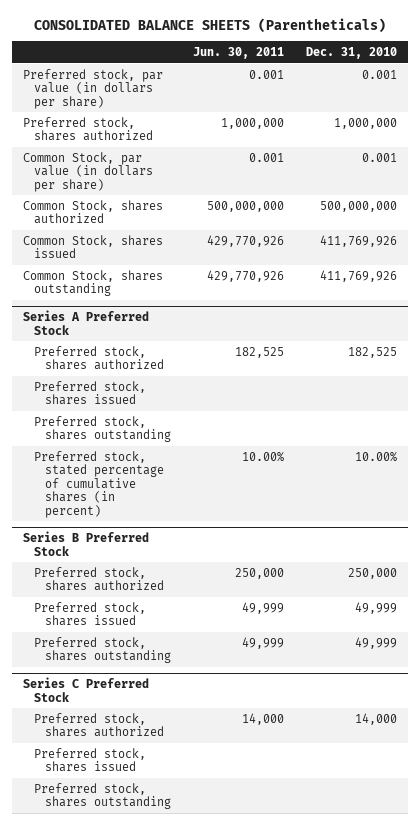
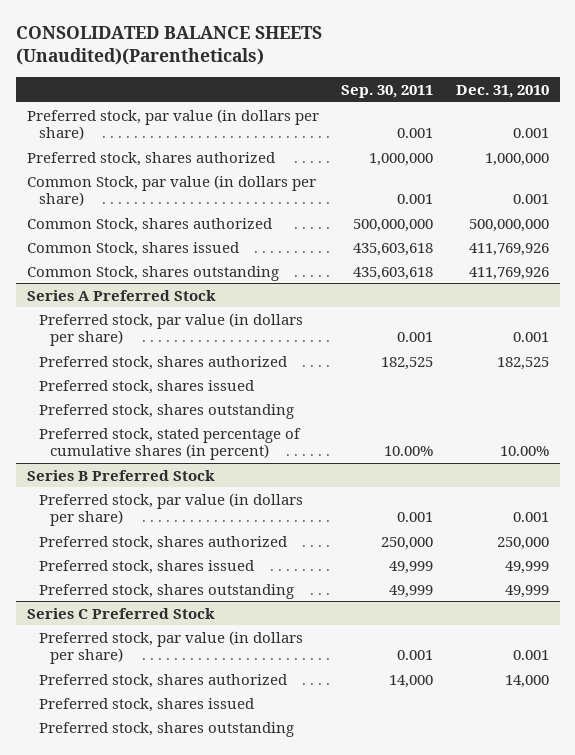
[34,17,387,33] CONSOLIDATED BALANCE SHEETS (Parentheticals) -> [15,25,322,66] CONSOLIDATED BALANCE SHEETS (Unaudited)(Parentheticals)
[192,47,284,60] Jun. 30, 2011 -> none
none -> [341,84,434,98] Sep. 30, 2011
none -> [38,312,303,347] Preferred stock, par value (in dollars per share)
none -> [38,492,303,527] Preferred stock, par value (in dollars per share)
none -> [38,630,303,665] Preferred stock, par value (in dollars per share)

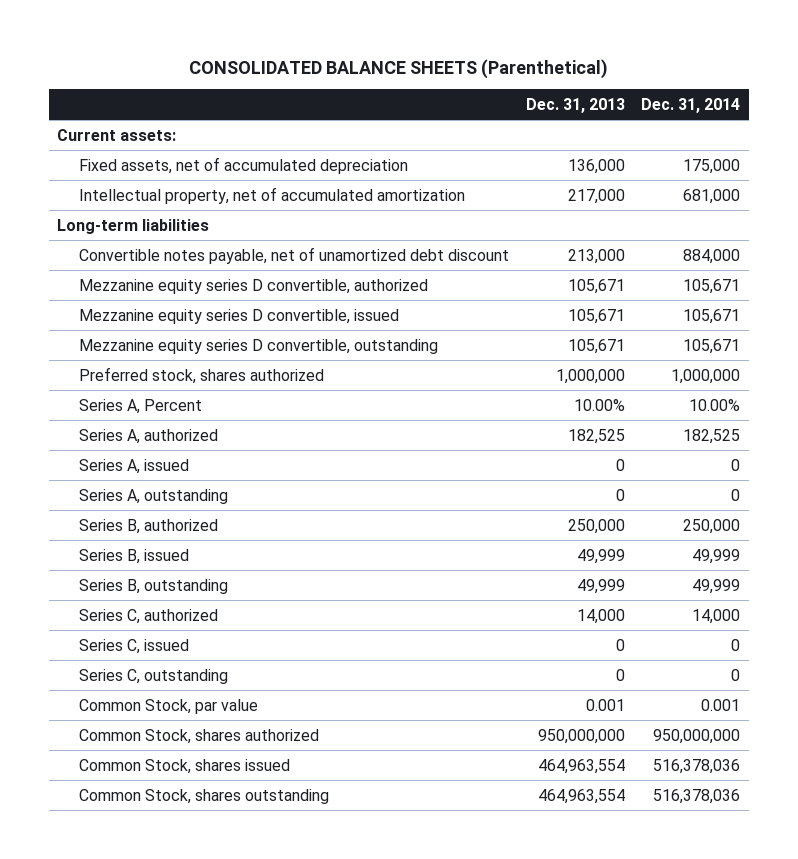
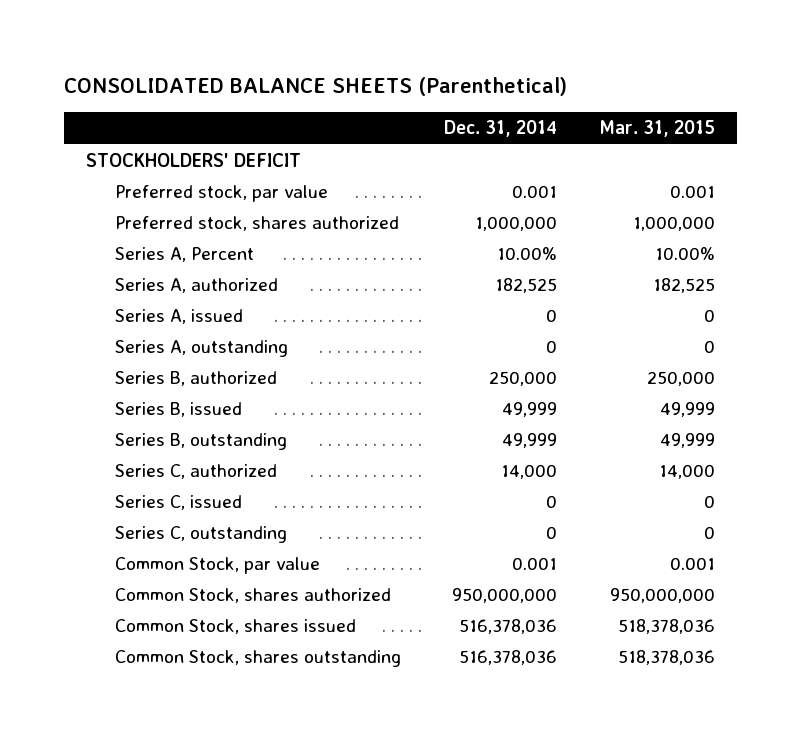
[525,97,625,113] Dec. 31, 2013 -> none
none -> [599,120,716,138] Mar. 31, 2015
[57,128,177,141] Current assets: -> none
[79,156,409,174] Fixed assets, net of accumulated depreciation -> none
[79,186,466,204] Intellectual property, net of accumulated amortization -> none
[57,218,210,234] Long-term liabilities -> none
[79,246,510,264] Convertible notes payable, net of unamortized debt discount -> none
[79,278,429,294] Mezzanine equity series D convertible, authorized -> none
[79,308,400,324] Mezzanine equity series D convertible, issued -> none
[79,338,439,354] Mezzanine equity series D convertible, outstanding -> none
none -> [85,153,301,168] STOCKHOLDERS' DEFICIT
none -> [114,185,328,203] Preferred stock, par value

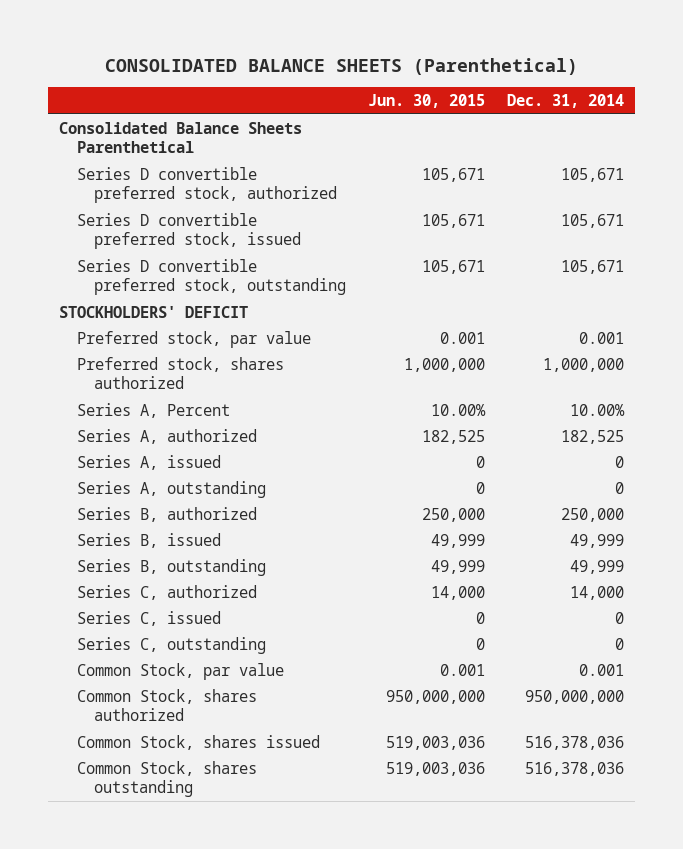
[599,120,716,138] Mar. 31, 2015 -> none
none -> [368,94,486,109] Jun. 30, 2015
none -> [58,121,302,154] Consolidated Balance Sheets Parenthetical
none -> [76,166,338,204] Series D convertible preferred stock, authorized
none -> [76,212,302,250] Series D convertible preferred stock, issued
none -> [76,258,347,296] Series D convertible preferred stock, outstanding

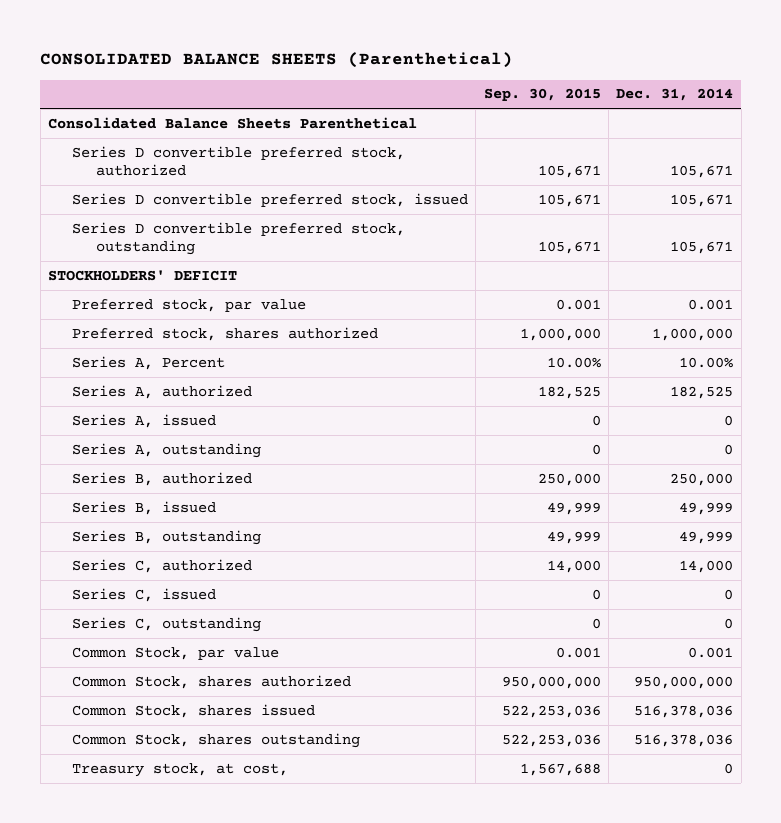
[368,94,486,109] Jun. 30, 2015 -> none
none -> [483,88,601,102] Sep. 30, 2015
none -> [71,762,288,777] Treasury stock, at cost,

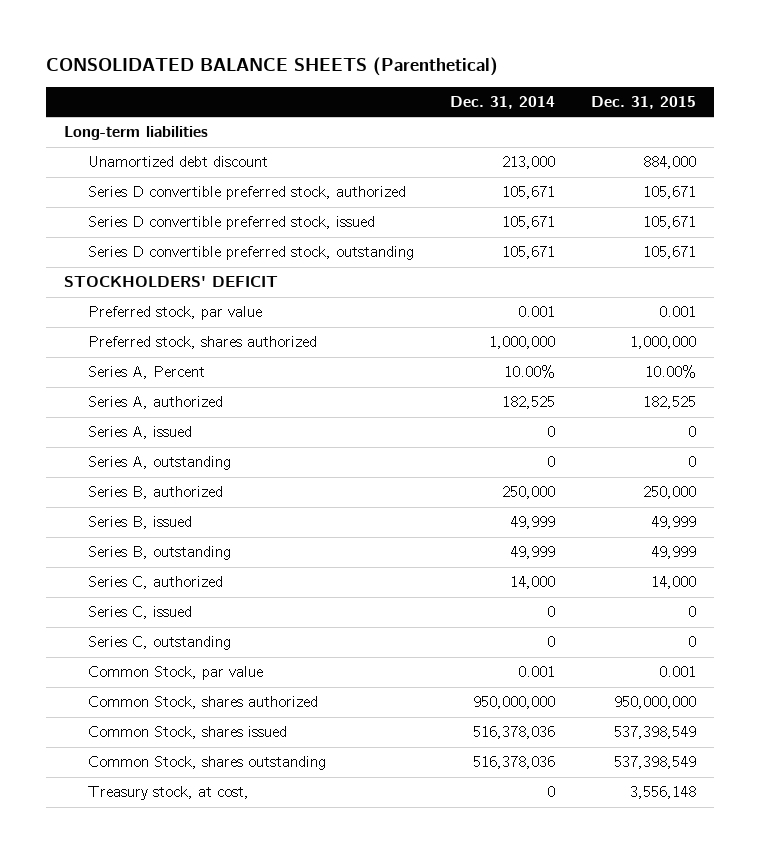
[483,88,601,102] Sep. 30, 2015 -> none
none -> [590,96,696,110] Dec. 31, 2015
[48,116,418,129] Consolidated Balance Sheets Parenthetical -> none
none -> [64,126,209,141] Long-term liabilities
none -> [87,156,268,168] Unamortized debt discount

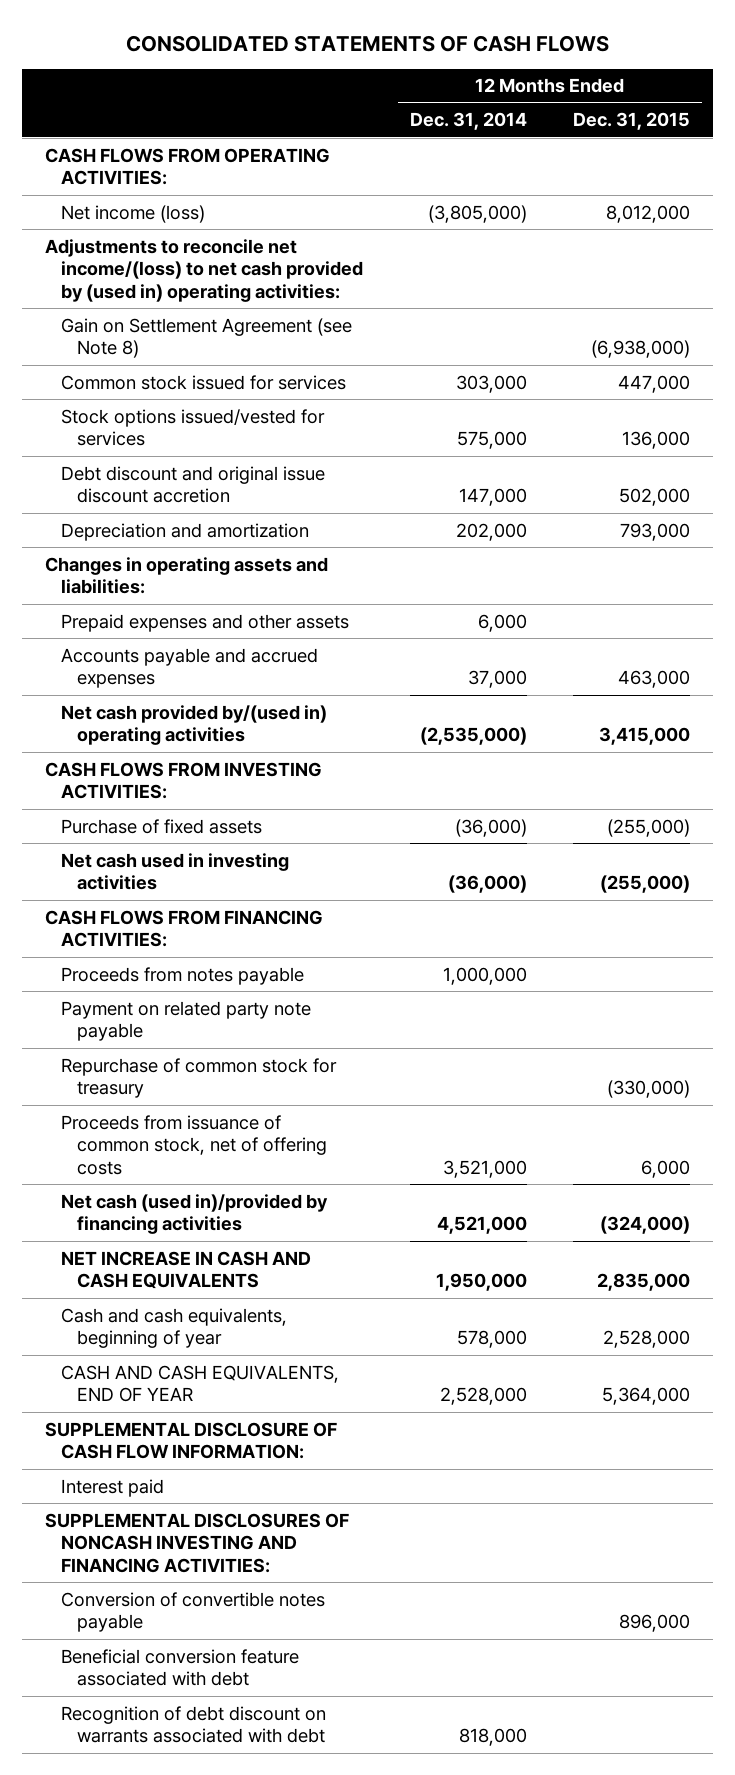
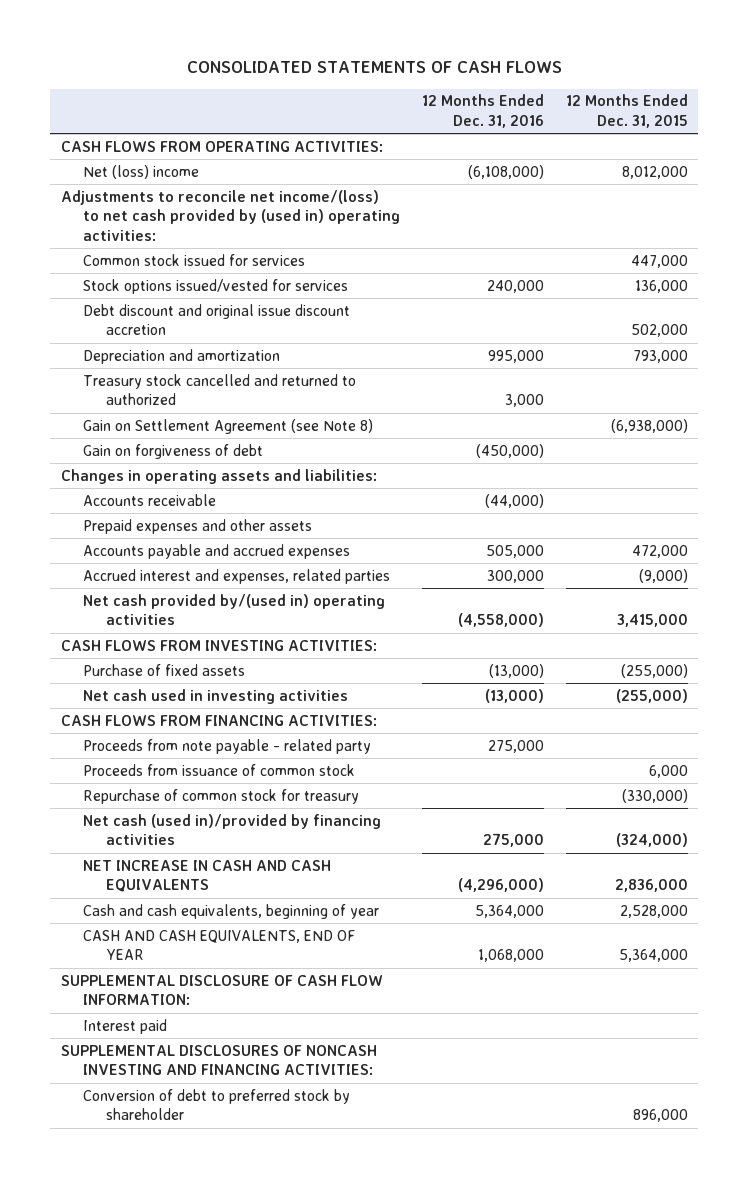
[409,112,527,131] Dec. 31, 2014 -> none
none -> [421,94,544,129] 12 Months Ended Dec. 31, 2016
[61,204,206,223] Net income (loss) -> [83,164,200,179] Net (loss) income
none -> [83,373,357,406] Treasury stock cancelled and returned to authorized
[61,317,353,359] Gain on Settlement Agreement (see Note 8) -> [83,418,374,434] Gain on Settlement Agreement (see Note 8)
none -> [83,443,264,459] Gain on forgiveness of debt
none -> [83,493,217,506] Accounts receivable
[618,670,691,689] 463,000 -> [631,544,688,558] 472,000
none -> [83,568,391,584] Accrued interest and expenses, related parties
[61,966,305,985] Proceeds from notes payable -> none
[61,1000,312,1042] Payment on related party note payable -> [83,738,372,754] Proceeds from note payable - related party
none -> [83,763,356,776] Proceeds from issuance of common stock
[61,1114,328,1175] Proceeds from issuance of common stock, net of offering costs -> none
[597,1273,691,1292] 2,835,000 -> [614,879,688,893] 2,836,000
[61,1648,300,1687] Beneficial conversion feature associated with debt -> none
[61,1705,327,1744] Recognition of debt discount on warrants associated with debt -> none
[61,1591,326,1633] Conversion of convertible notes payable -> [83,1088,351,1121] Conversion of debt to preferred stock by shareholder

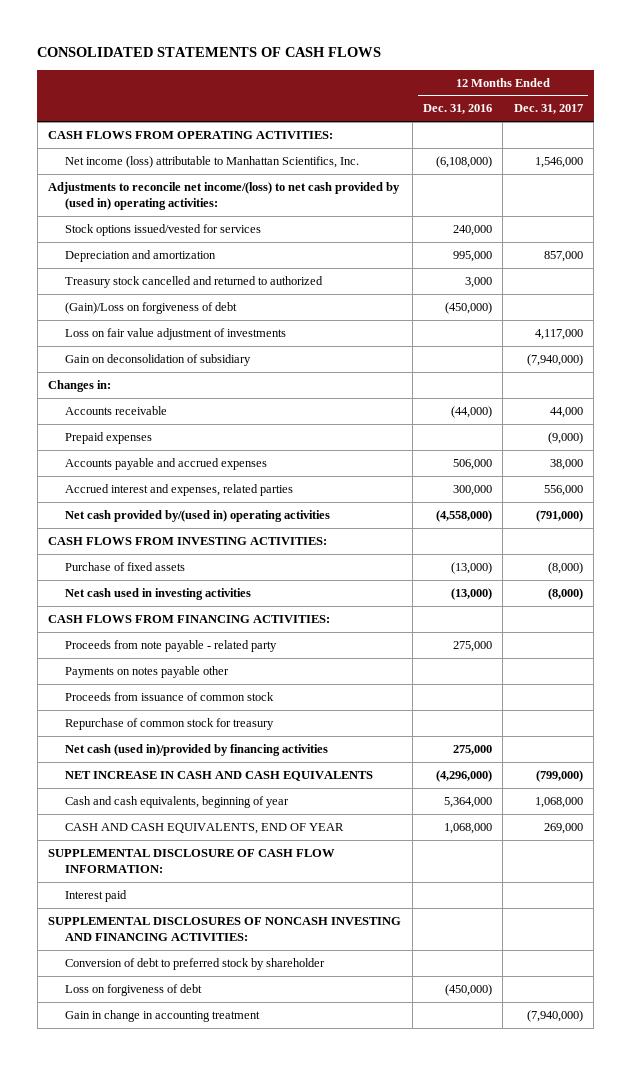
[565,94,688,129] 12 Months Ended Dec. 31, 2015 -> none
none -> [513,104,583,115] Dec. 31, 2017
[83,164,200,179] Net (loss) income -> [64,155,359,168] Net income (loss) attributable to Manhattan Scientifics, Inc.
[83,253,306,266] Common stock issued for services -> none
[83,303,351,336] Debt discount and original issue discount accretion -> none
[83,418,374,434] Gain on Settlement Agreement (see Note 8) -> none
[83,443,264,459] Gain on forgiveness of debt -> [64,301,237,314] (Gain)/Loss on forgiveness of debt
none -> [64,327,286,340] Loss on fair value adjustment of investments
none -> [64,353,251,366] Gain on deconsolidation of subsidiary
[60,468,377,484] Changes in operating assets and liabilities: -> [48,379,112,392] Changes in:
[83,518,313,534] Prepaid expenses and other assets -> none
none -> [64,431,152,444] Prepaid expenses
[485,544,544,558] 505,000 -> [453,458,493,470] 506,000
none -> [64,665,229,678] Payments on notes payable other
none -> [64,983,202,996] Loss on forgiveness of debt
none -> [64,1009,260,1022] Gain in change in accounting treatment

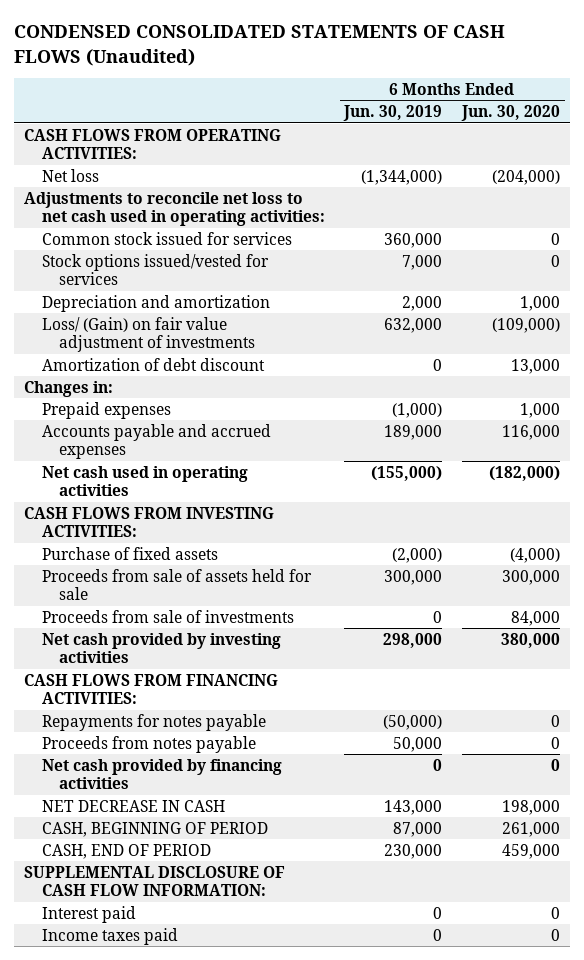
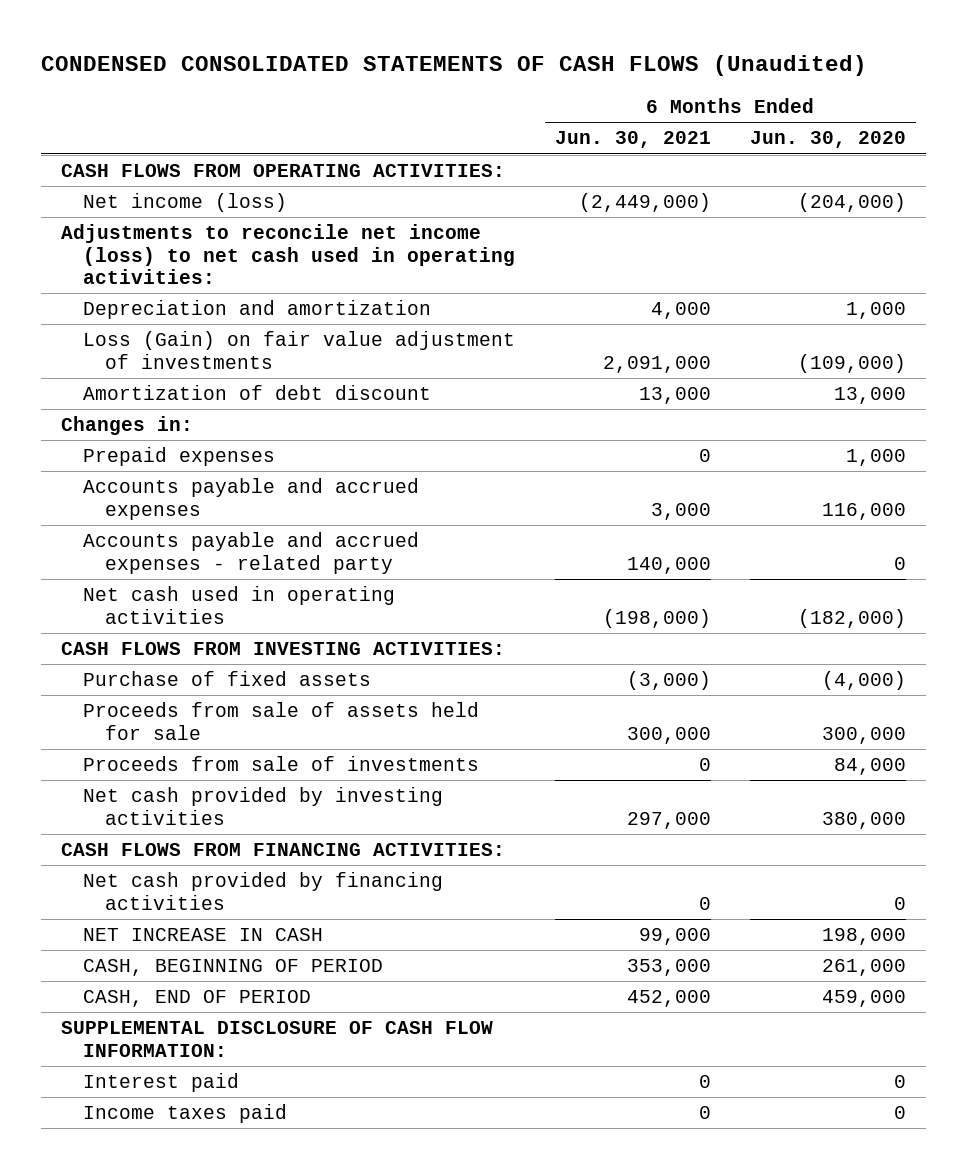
[343,105,443,122] Jun. 30, 2019 -> none
none -> [554,131,711,149] Jun. 30, 2021
[41,231,292,245] Common stock issued for services -> none
[41,253,269,286] Stock options issued/vested for services -> none
[41,168,99,182] Net loss -> [82,193,287,213] Net income (loss)
[24,191,325,227] Adjustments to reconcile net loss to net cash used in operating activities: -> [61,224,515,284] Adjustments to reconcile net income (loss) to net cash used in operating activities:
[41,316,256,353] Loss/ (Gain) on fair value adjustment of investments -> [82,331,515,369] Loss (Gain) on fair value adjustment of investments
none -> [82,532,419,574] Accounts payable and accrued expenses - related party
[41,713,266,731] Repayments for notes payable -> none
[41,735,256,753] Proceeds from notes payable -> none
[41,799,225,812] NET DECREASE IN CASH -> [82,928,323,942] NET INCREASE IN CASH

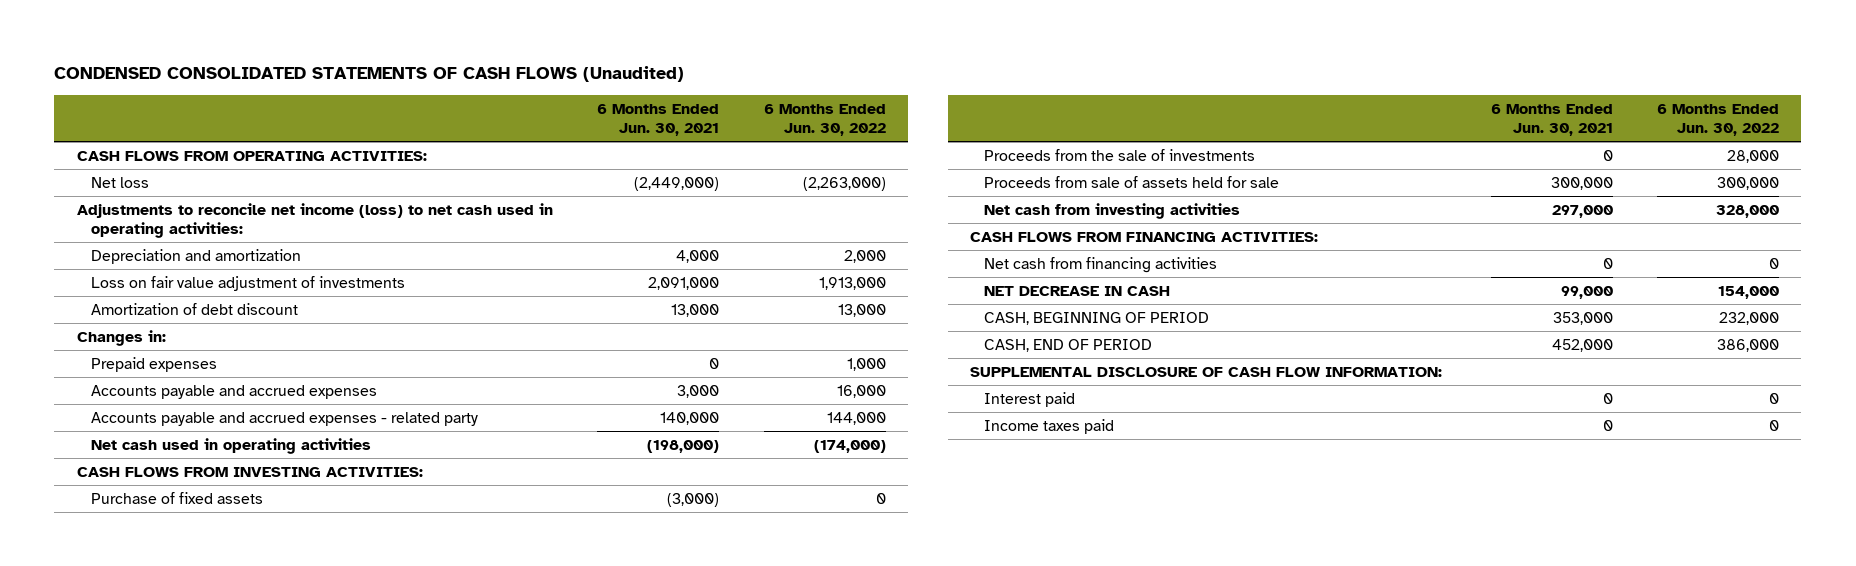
[750,131,907,149] Jun. 30, 2020 -> none
none -> [763,103,886,137] 6 Months Ended Jun. 30, 2022
[82,193,287,213] Net income (loss) -> [90,176,149,188] Net loss
[82,331,515,369] Loss (Gain) on fair value adjustment of investments -> [90,275,405,291] Loss on fair value adjustment of investments
none -> [984,148,1256,161] Proceeds from the sale of investments
[82,756,479,772] Proceeds from sale of investments -> none
[82,787,443,825] Net cash provided by investing activities -> [984,202,1241,219] Net cash from investing activities
[82,872,443,910] Net cash provided by financing activities -> [984,256,1218,273] Net cash from financing activities
[82,928,323,942] NET INCREASE IN CASH -> [984,285,1171,296] NET DECREASE IN CASH

